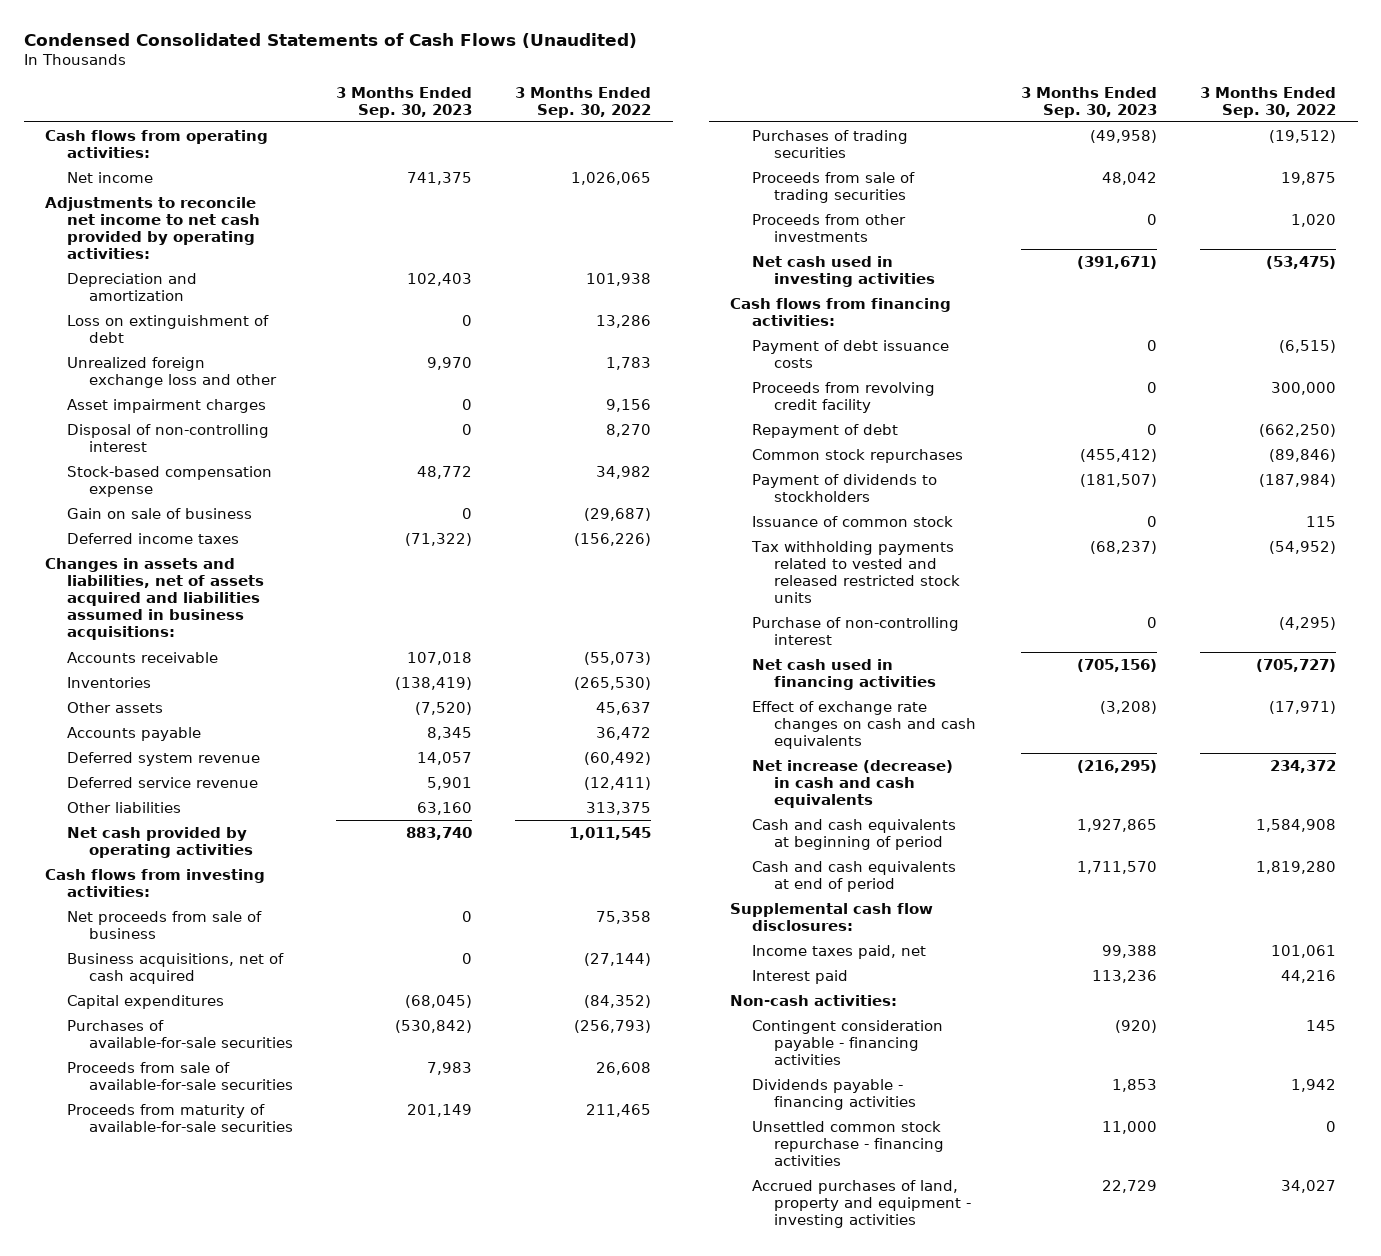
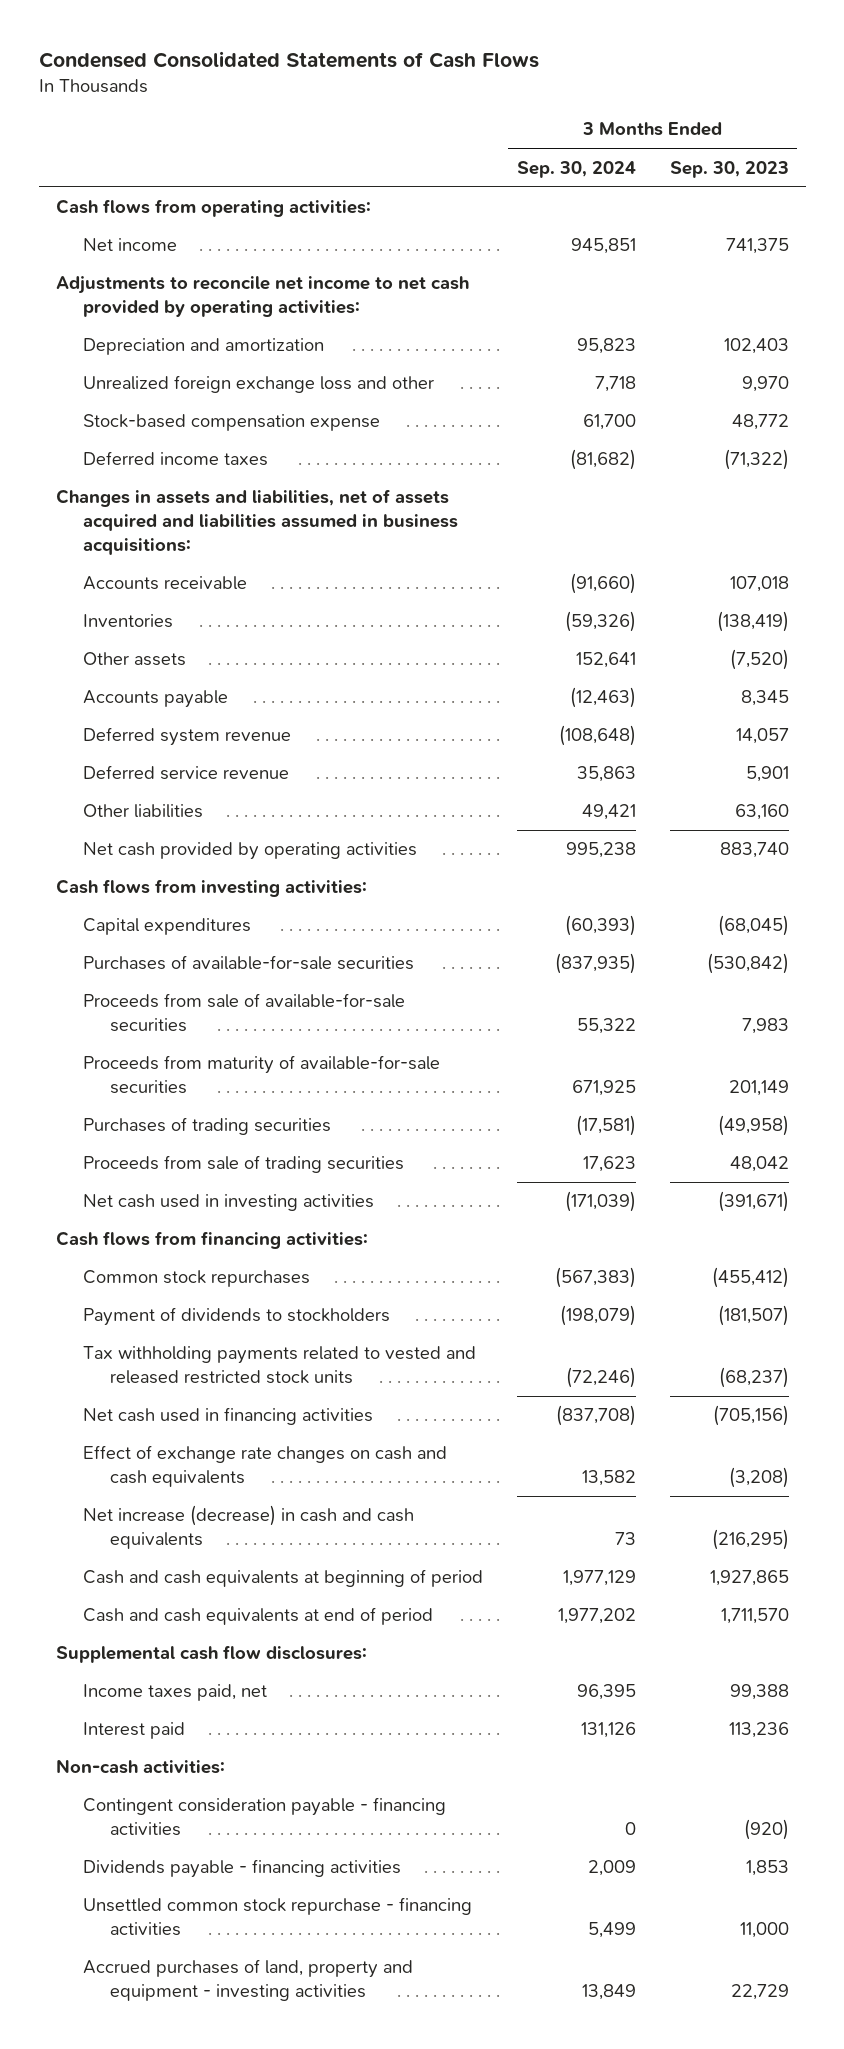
[23,32,637,48] Condensed Consolidated Statements of Cash Flows (Unaudited) -> [38,51,539,69] Condensed Consolidated Statements of Cash Flows
[515,86,652,118] 3 Months Ended Sep. 30, 2022 -> none
none -> [516,160,636,178] Sep. 30, 2024
[67,314,270,343] Loss on extinguishment of debt -> none
[67,398,267,413] Asset impairment charges -> none
[67,423,270,452] Disposal of non-controlling interest -> none
[67,507,253,519] Gain on sale of business -> none
[67,910,263,939] Net proceeds from sale of business -> none
[67,952,285,984] Business acquisitions, net of cash acquired -> none
[752,213,907,242] Proceeds from other investments -> none
[752,339,950,368] Payment of debt issuance costs -> none
[752,381,936,413] Proceeds from revolving credit facility -> none
[752,423,899,438] Repayment of debt -> none
[752,515,954,527] Issuance of common stock -> none
[752,616,960,645] Purchase of non-controlling interest -> none

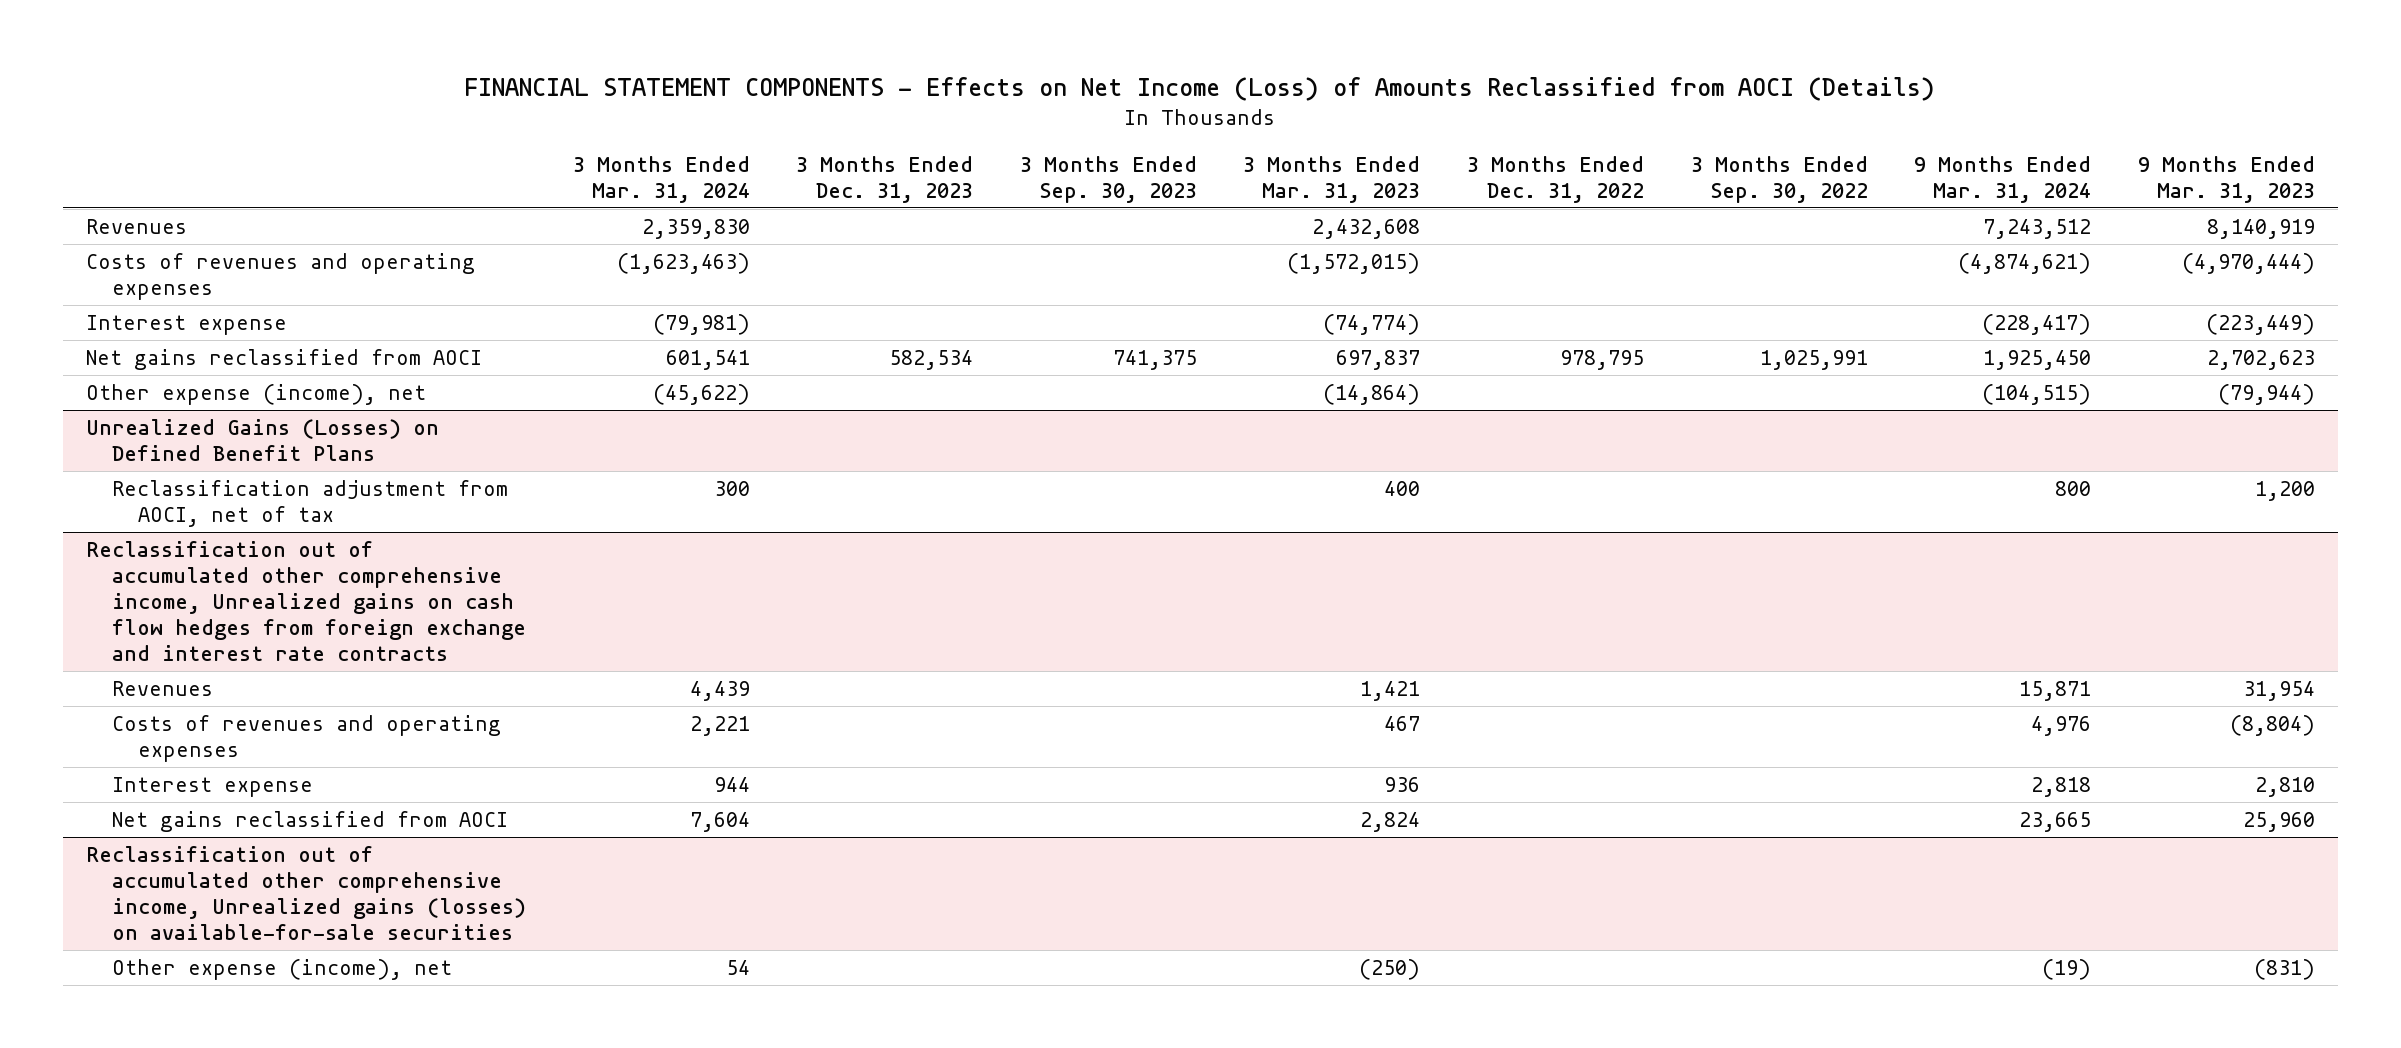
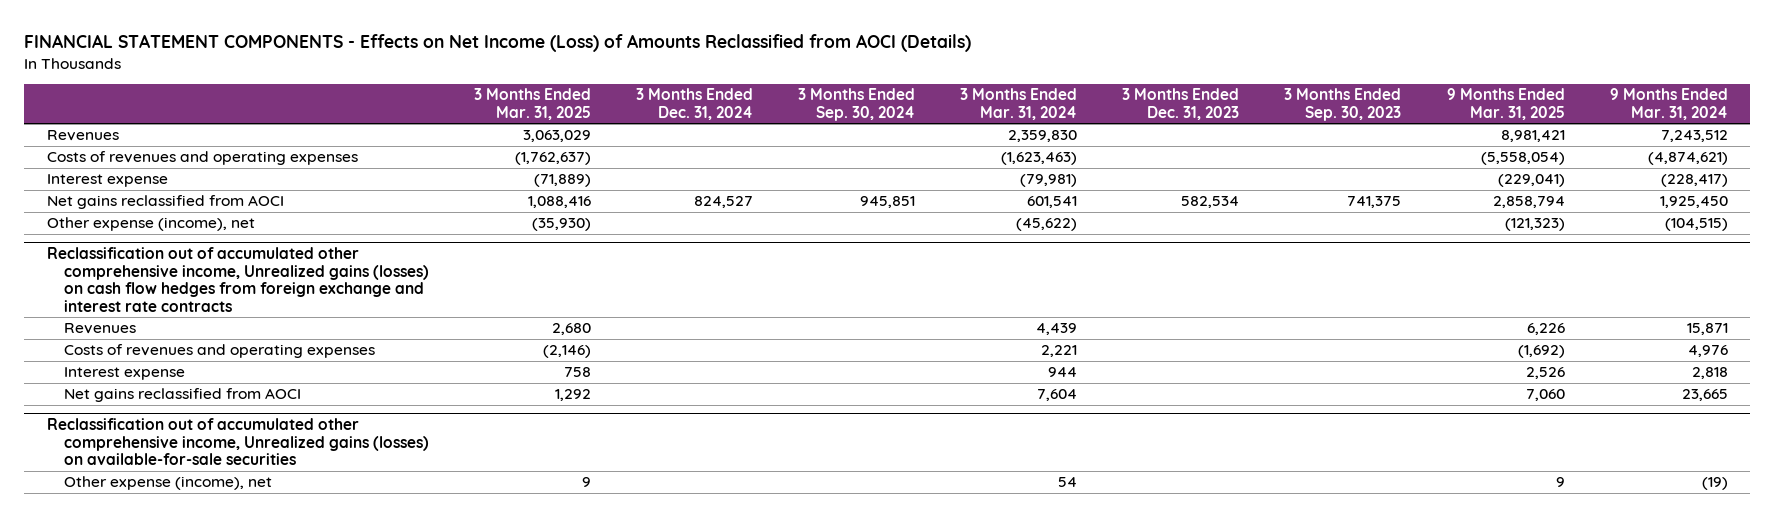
[1243,155,1421,203] 3 Months Ended Mar. 31, 2023 -> none
[1466,155,1644,203] 3 Months Ended Dec. 31, 2022 -> none
[1690,155,1868,203] 3 Months Ended Sep. 30, 2022 -> none
[2137,155,2315,203] 9 Months Ended Mar. 31, 2023 -> none
none -> [473,88,591,120] 3 Months Ended Mar. 31, 2025
none -> [635,88,753,120] 3 Months Ended Dec. 31, 2024
none -> [797,88,915,121] 3 Months Ended Sep. 30, 2024
none -> [1446,88,1565,120] 9 Months Ended Mar. 31, 2025
[85,418,439,461] Unrealized Gains (Losses) on Defined Benefit Plans -> none
[112,479,509,527] Reclassification adjustment from AOCI, net of tax -> none
[85,540,527,661] Reclassification out of accumulated other comprehensive income, Unrealized gains on cash flow hedges from foreign exchange and interest rate contracts -> [47,247,429,312] Reclassification out of accumulated other comprehensive income, Unrealized gains (losses) on cash flow hedges from foreign exchange and interest rate contracts

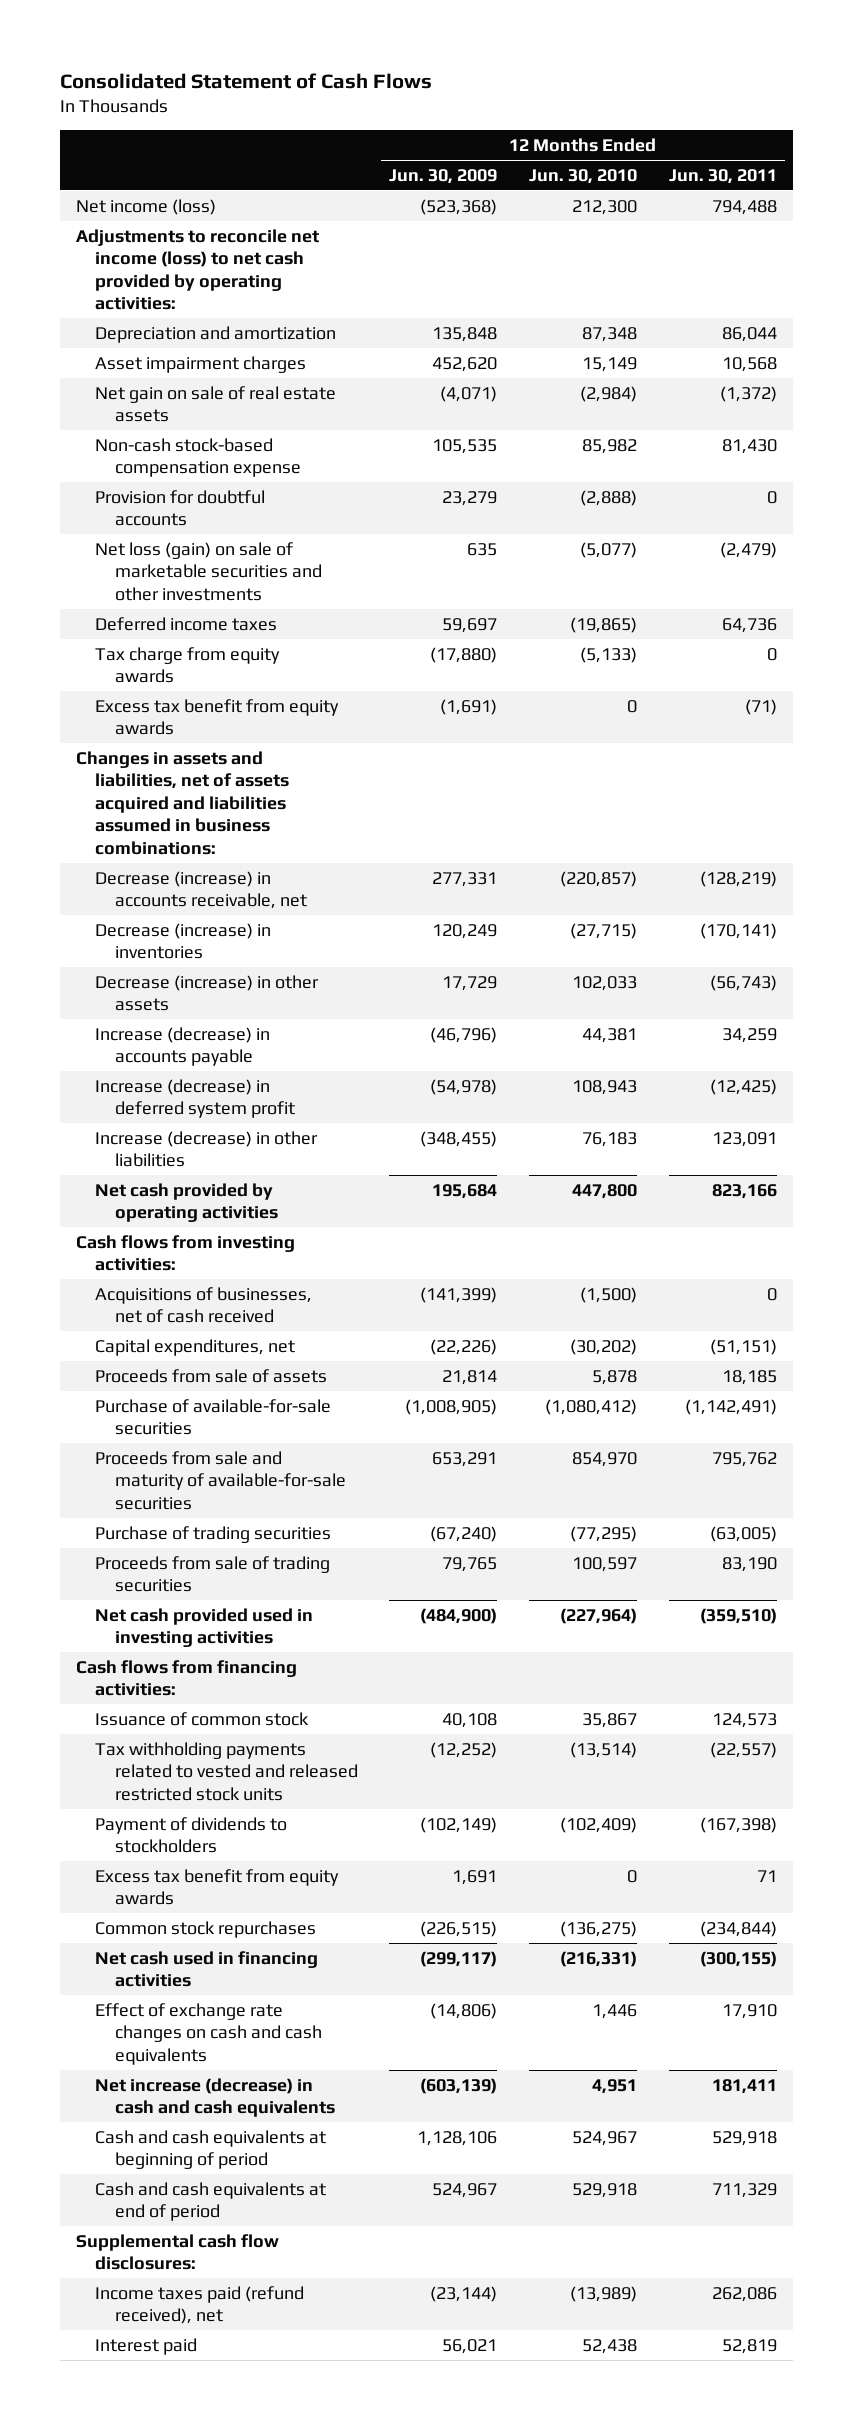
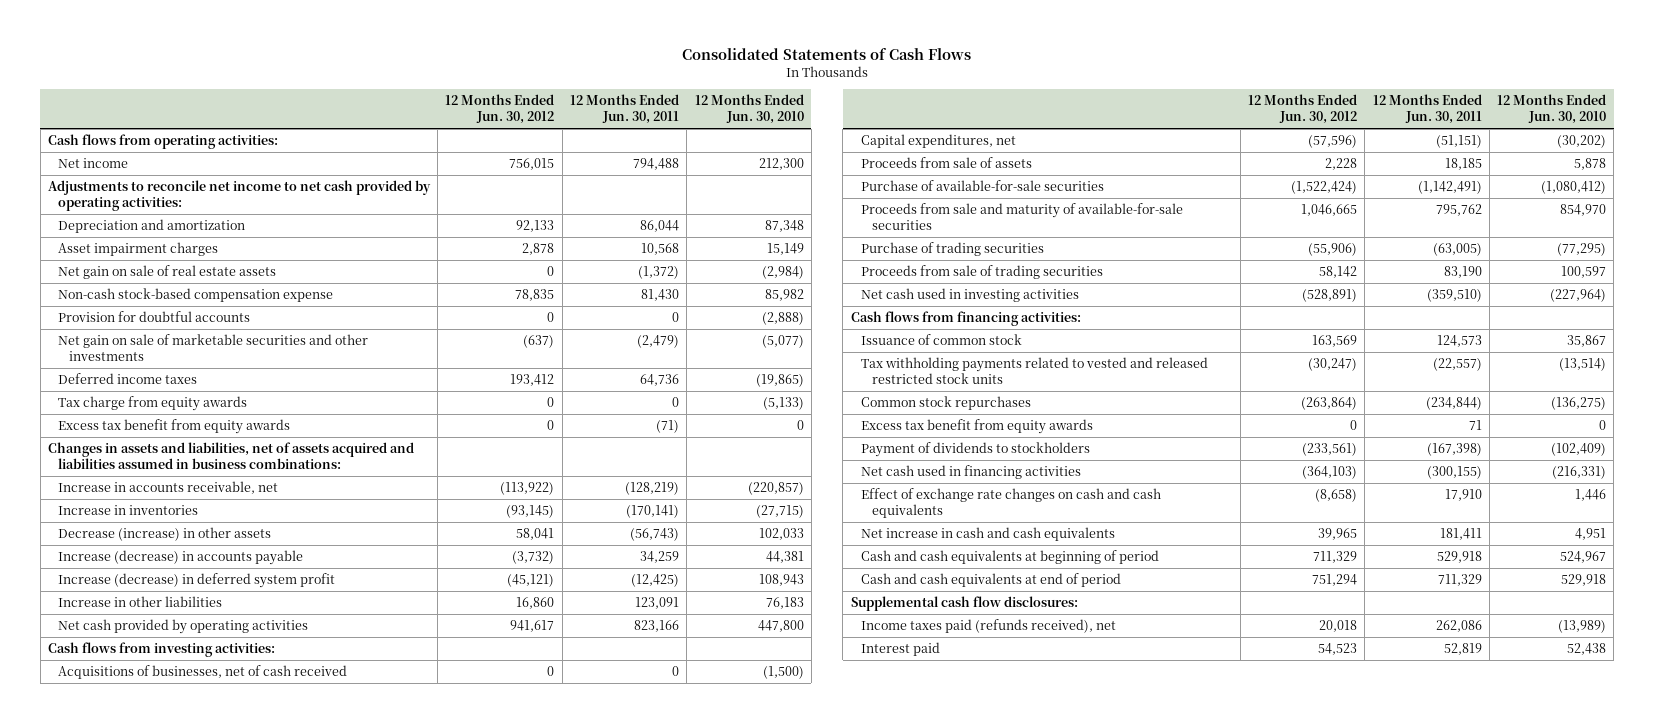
[59,72,432,89] Consolidated Statement of Cash Flows -> [682,47,972,60] Consolidated Statements of Cash Flows
[389,168,498,184] Jun. 30, 2009 -> none
none -> [445,94,555,125] 12 Months Ended Jun. 30, 2012
none -> [47,134,278,150] Cash flows from operating activities:
[75,198,216,215] Net income (loss) -> [58,158,129,169] Net income
[75,228,319,311] Adjustments to reconcile net income (loss) to net cash provided by operating activities: -> [47,180,431,211] Adjustments to reconcile net income to net cash provided by operating activities:
[95,541,322,601] Net loss (gain) on sale of marketable securities and other investments -> [58,334,369,361] Net gain on sale of marketable securities and other investments
[95,870,307,910] Decrease (increase) in accounts receivable, net -> [58,481,279,495] Increase in accounts receivable, net
[95,922,272,960] Decrease (increase) in inventories -> [58,505,199,516] Increase in inventories
[95,1130,319,1168] Increase (decrease) in other liabilities -> [58,596,223,608] Increase in other liabilities
[95,1607,314,1648] Net cash provided used in investing activities -> [861,288,1080,303] Net cash used in investing activities
[95,1868,340,1906] Excess tax benefit from equity awards -> [861,419,1094,435] Excess tax benefit from equity awards
[95,1816,288,1854] Payment of dividends to stockholders -> [861,442,1091,458] Payment of dividends to stockholders
[95,2077,335,2118] Net increase (decrease) in cash and cash equivalents -> [861,527,1116,542] Net increase in cash and cash equivalents
[95,2285,305,2325] Income taxes paid (refund received), net -> [861,619,1117,634] Income taxes paid (refunds received), net

